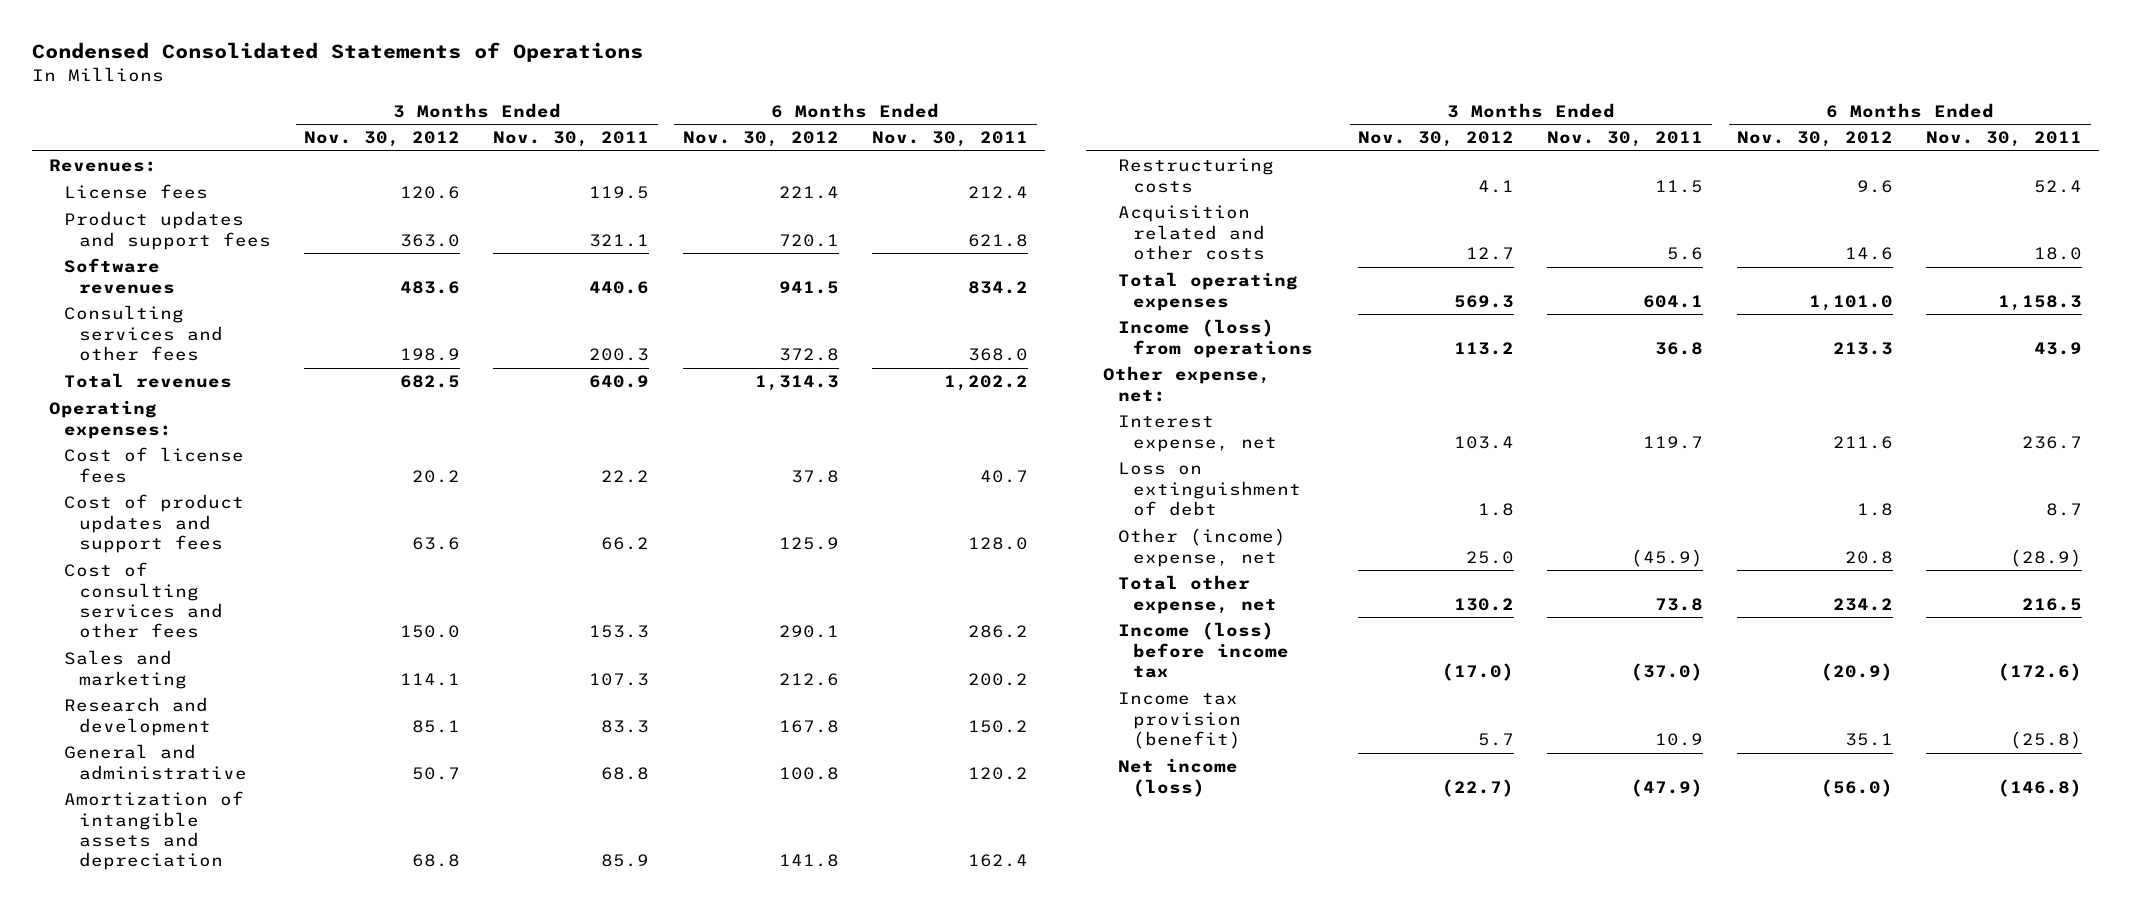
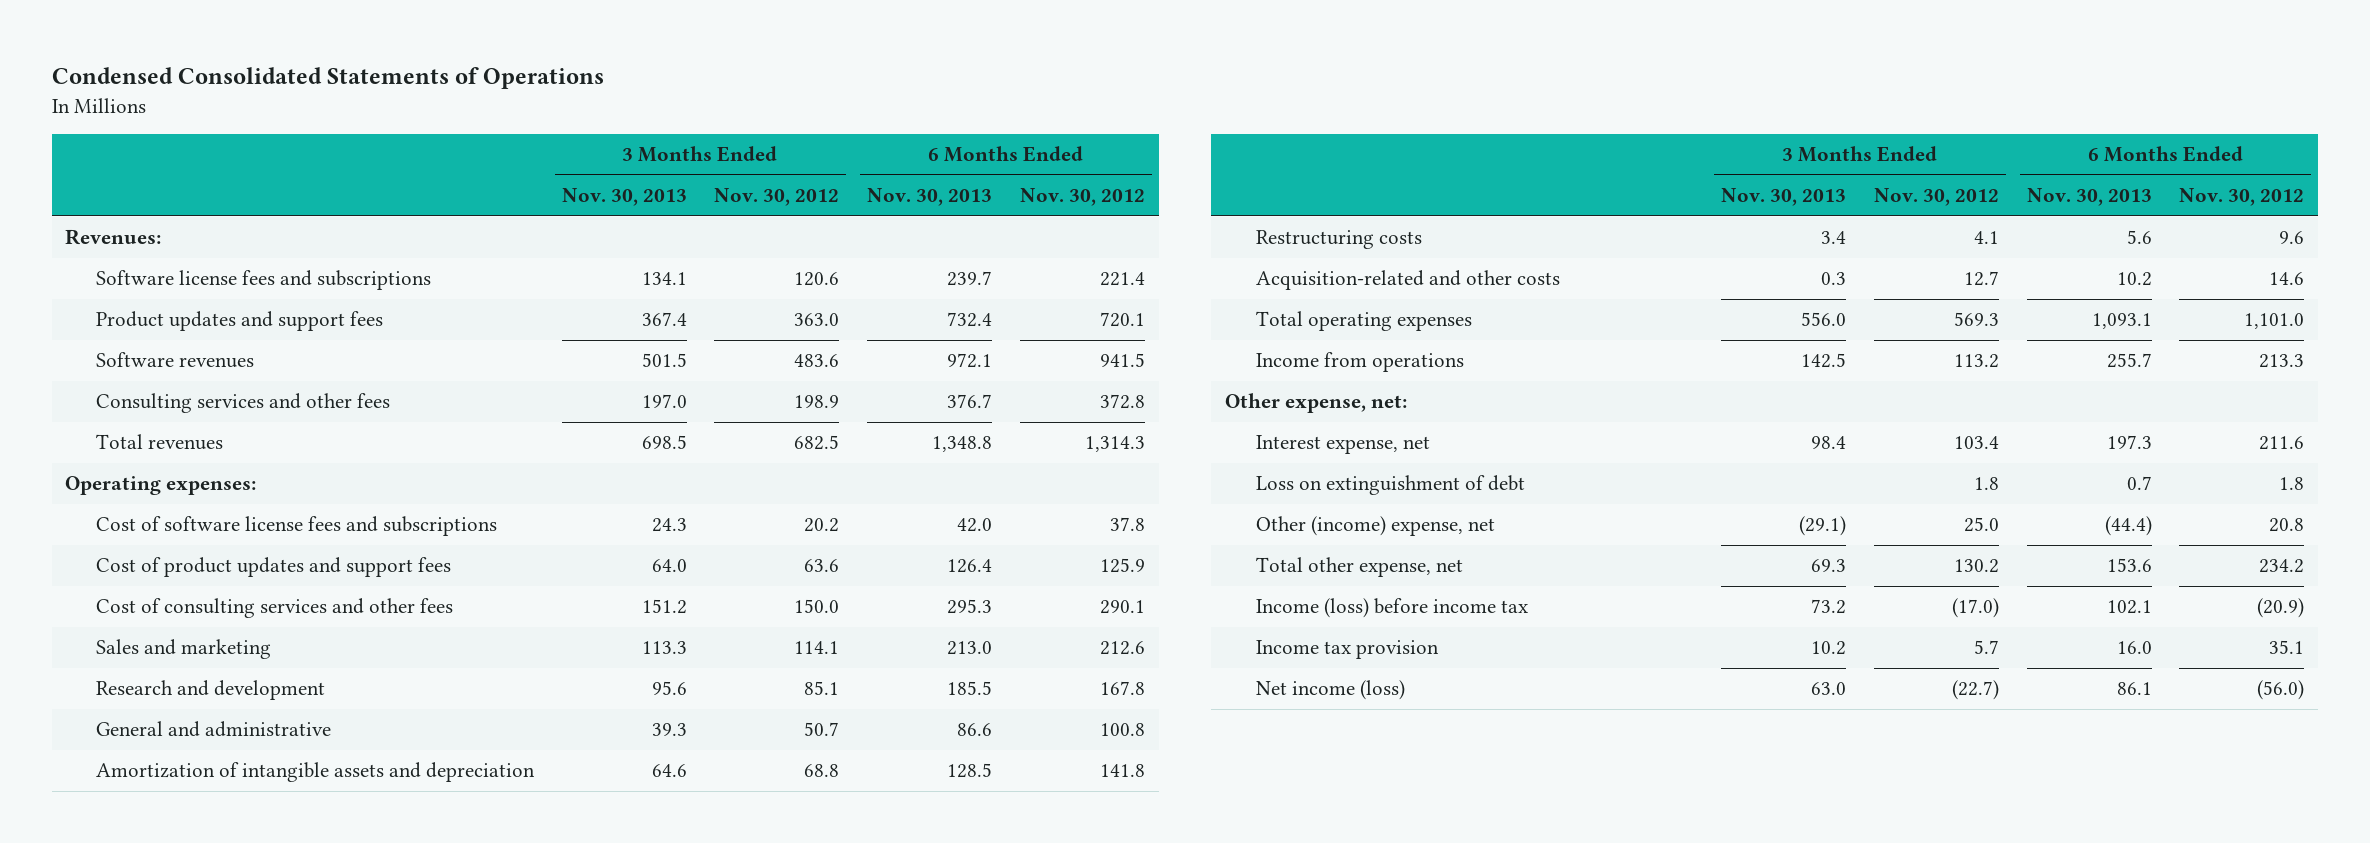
[493,131,650,148] Nov. 30, 2011 -> none
[872,131,1029,148] Nov. 30, 2011 -> none
none -> [561,188,687,207] Nov. 30, 2013
none -> [866,188,992,207] Nov. 30, 2013
[63,184,208,200] License fees -> [95,270,431,291] Software license fees and subscriptions
[63,447,244,483] Cost of license fees -> [95,516,497,537] Cost of software license fees and subscriptions
[1117,205,1265,260] Acquisition related and other costs -> [1255,270,1560,291] Acquisition-related and other costs
[1117,319,1313,358] Income (loss) from operations -> [1255,352,1464,373] Income from operations
[1117,692,1241,749] Income tax provision (benefit) -> [1255,640,1439,660] Income tax provision

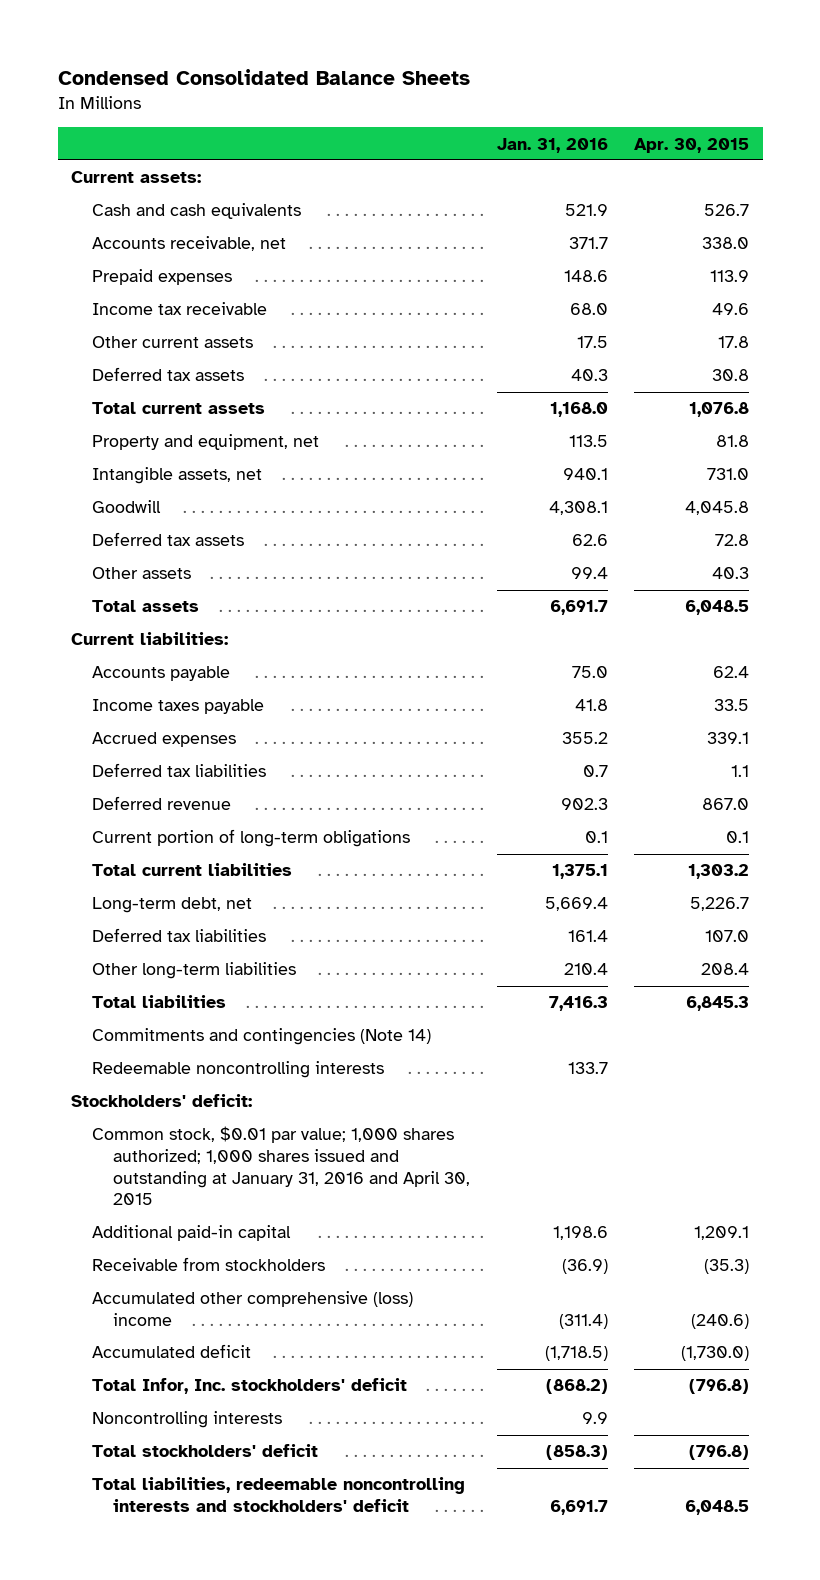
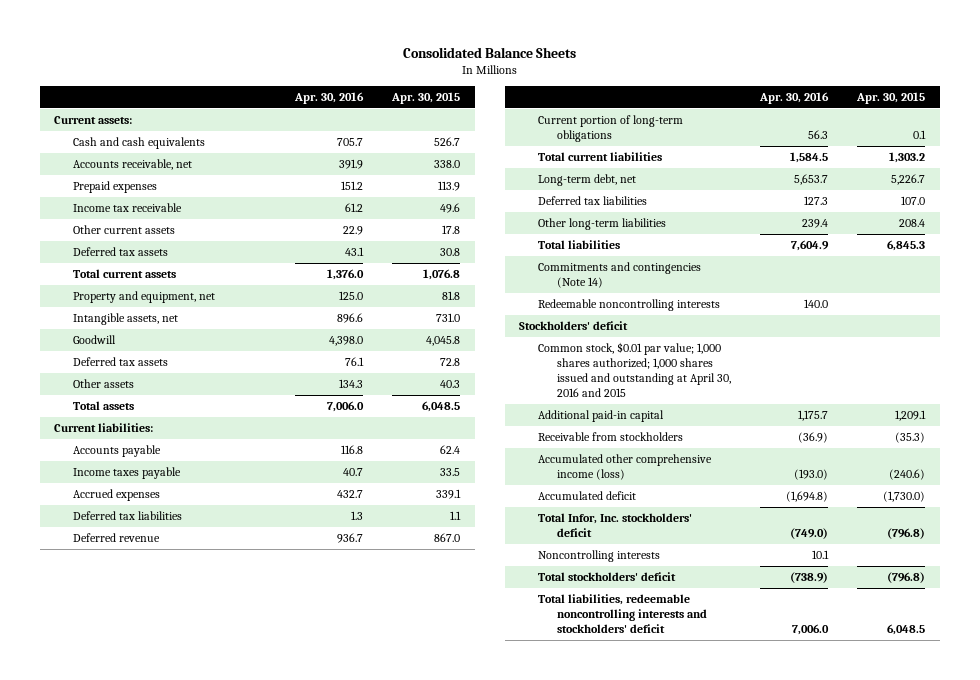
[57,69,470,86] Condensed Consolidated Balance Sheets -> [402,46,576,58] Consolidated Balance Sheets
[496,137,608,153] Jan. 31, 2016 -> none
none -> [294,91,365,104] Apr. 30, 2016
[71,1094,253,1108] Stockholders' deficit: -> [519,320,629,330] Stockholders' deficit
[92,1126,471,1206] Common stock, $0.01 par value; 1,000 shares authorized; 1,000 shares issued and outstanding at January 31, 2016 and April 30, 2015 -> [537,341,731,397] Common stock, $0.01 par value; 1,000 shares authorized; 1,000 shares issued and outstanding at April 30, 2016 and 2015
[92,1291,414,1327] Accumulated other comprehensive (loss) income -> [537,453,712,480] Accumulated other comprehensive income (loss)

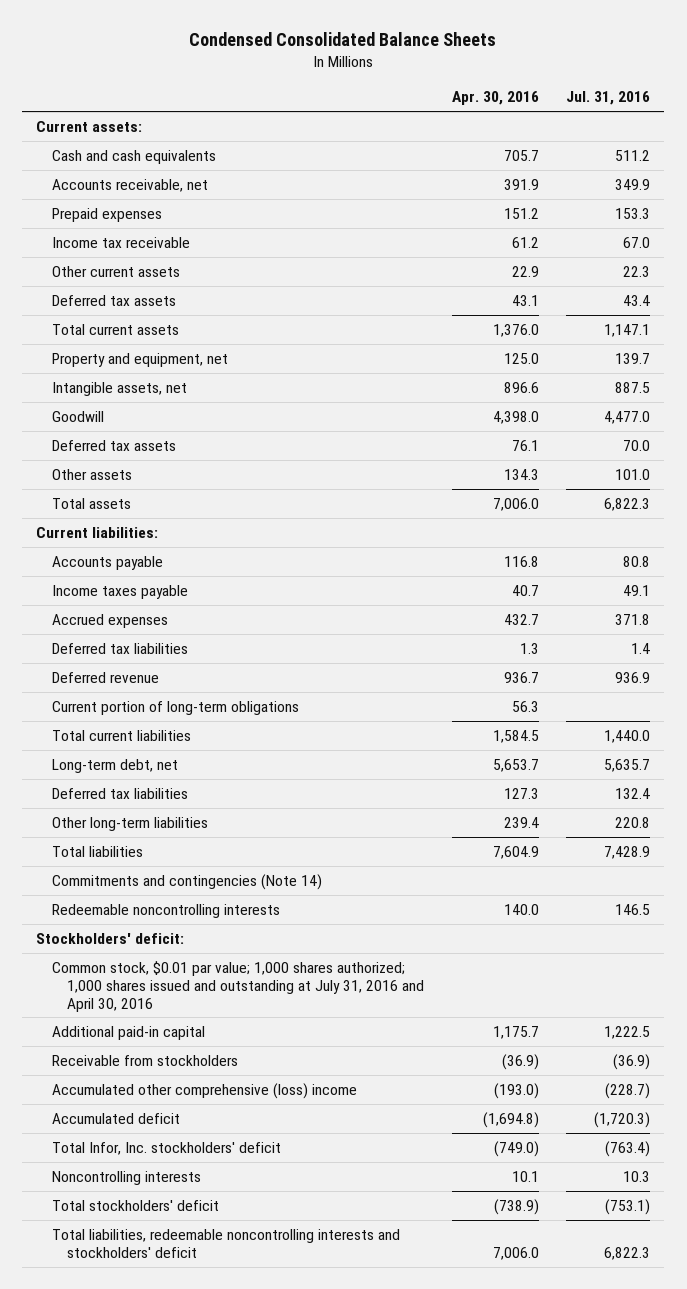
[402,46,576,58] Consolidated Balance Sheets -> [189,32,497,47] Condensed Consolidated Balance Sheets
[391,91,461,104] Apr. 30, 2015 -> none
none -> [566,91,651,106] Jul. 31, 2016
[519,320,629,330] Stockholders' deficit -> [36,932,185,944] Stockholders' deficit:
[537,341,731,397] Common stock, $0.01 par value; 1,000 shares authorized; 1,000 shares issued and outstanding at April 30, 2016 and 2015 -> [51,960,425,1012] Common stock, $0.01 par value; 1,000 shares authorized; 1,000 shares issued and outstanding at July 31, 2016 and April 30, 2016
[537,453,712,480] Accumulated other comprehensive income (loss) -> [51,1082,357,1099] Accumulated other comprehensive (loss) income

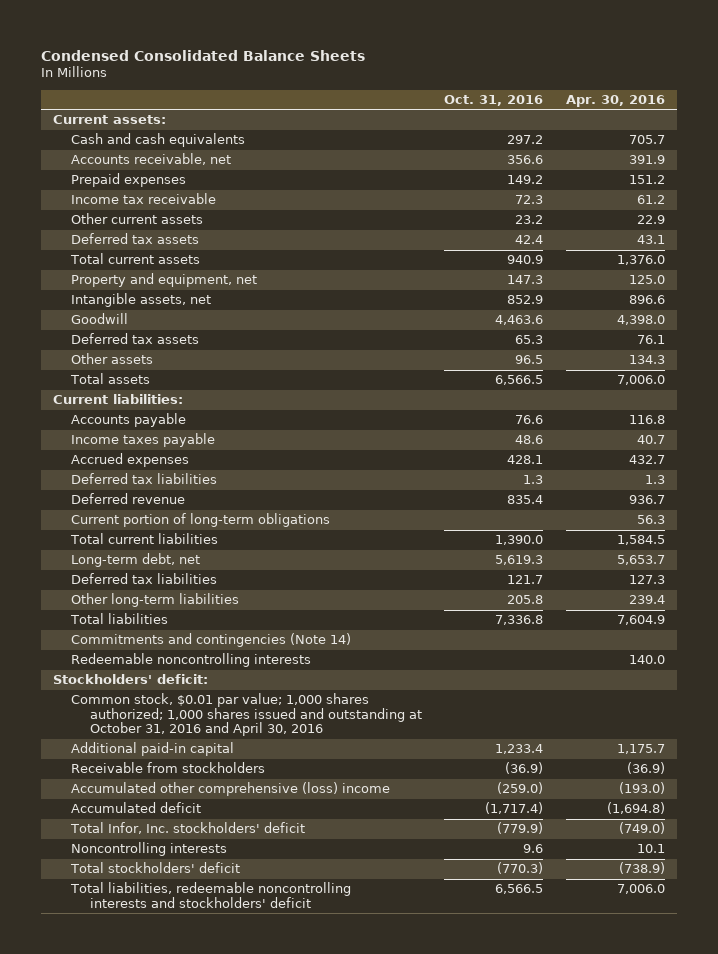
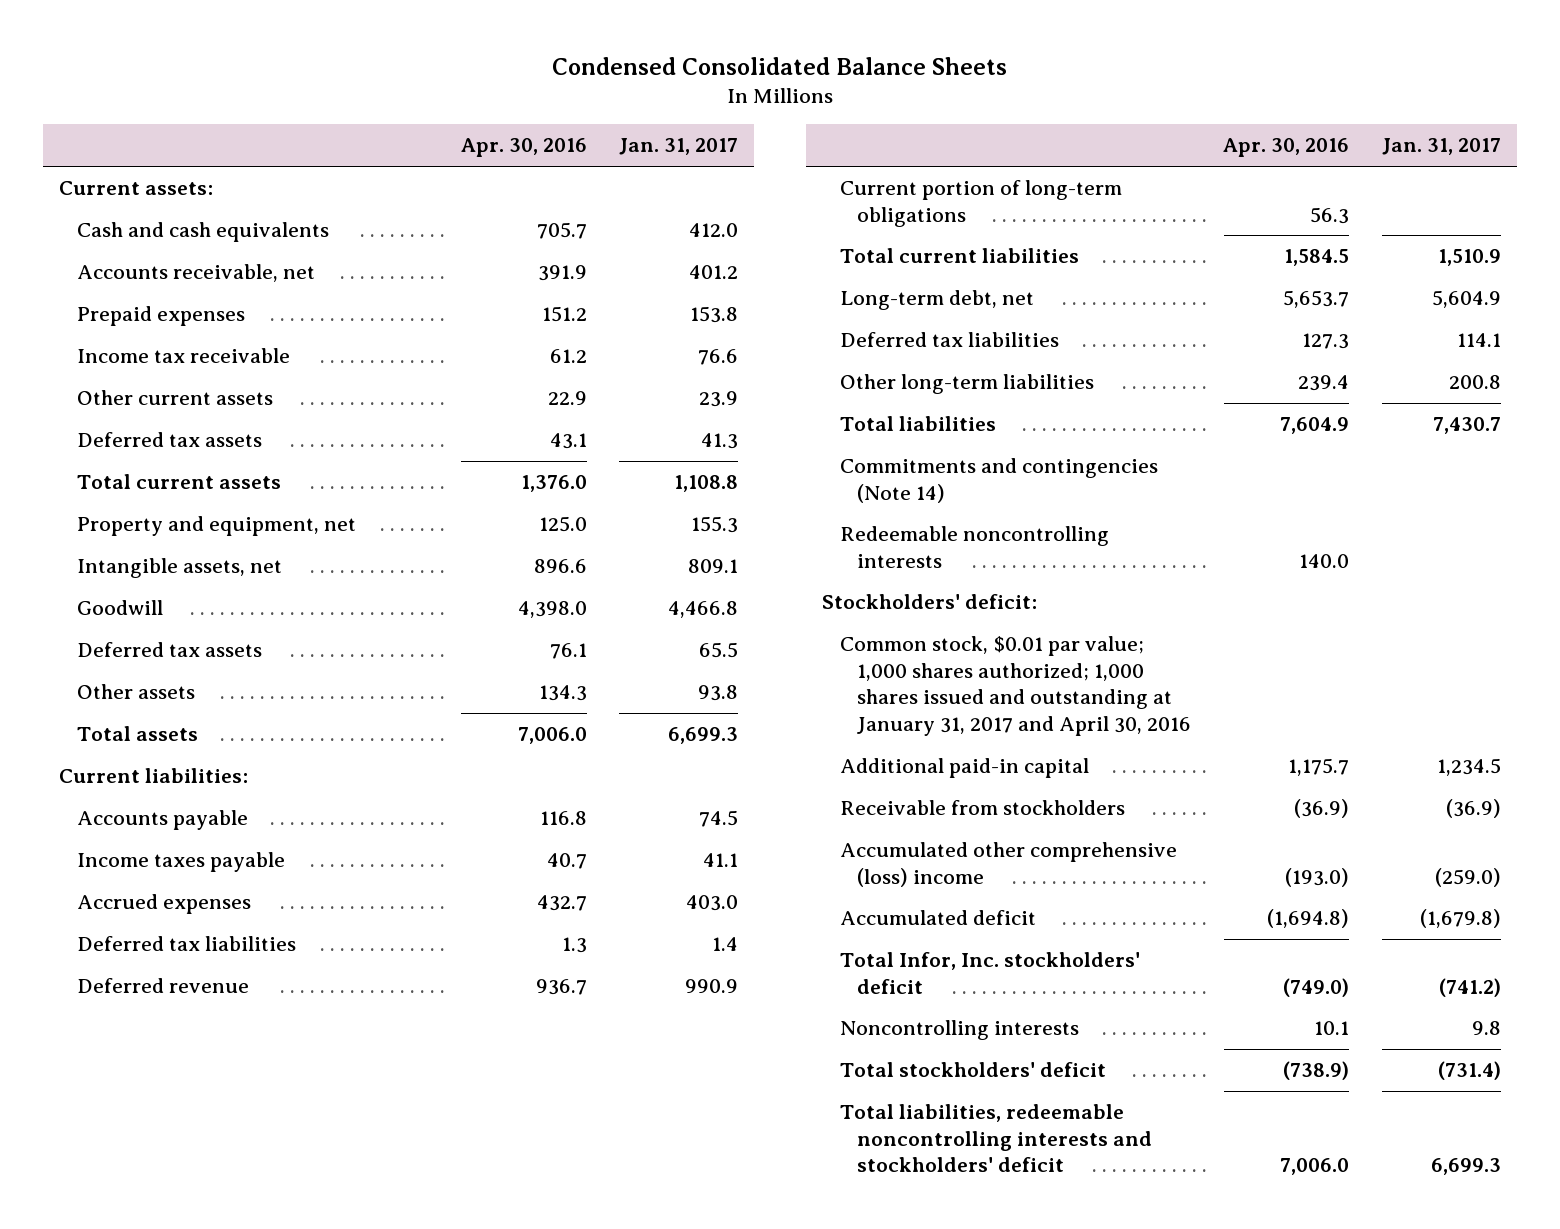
[444,95,544,107] Oct. 31, 2016 -> none
none -> [618,138,738,156] Jan. 31, 2017
[71,693,422,737] Common stock, $0.01 par value; 1,000 shares authorized; 1,000 shares issued and outstanding at October 31, 2016 and April 30, 2016 -> [839,636,1192,736] Common stock, $0.01 par value; 1,000 shares authorized; 1,000 shares issued and outstanding at January 31, 2017 and April 30, 2016

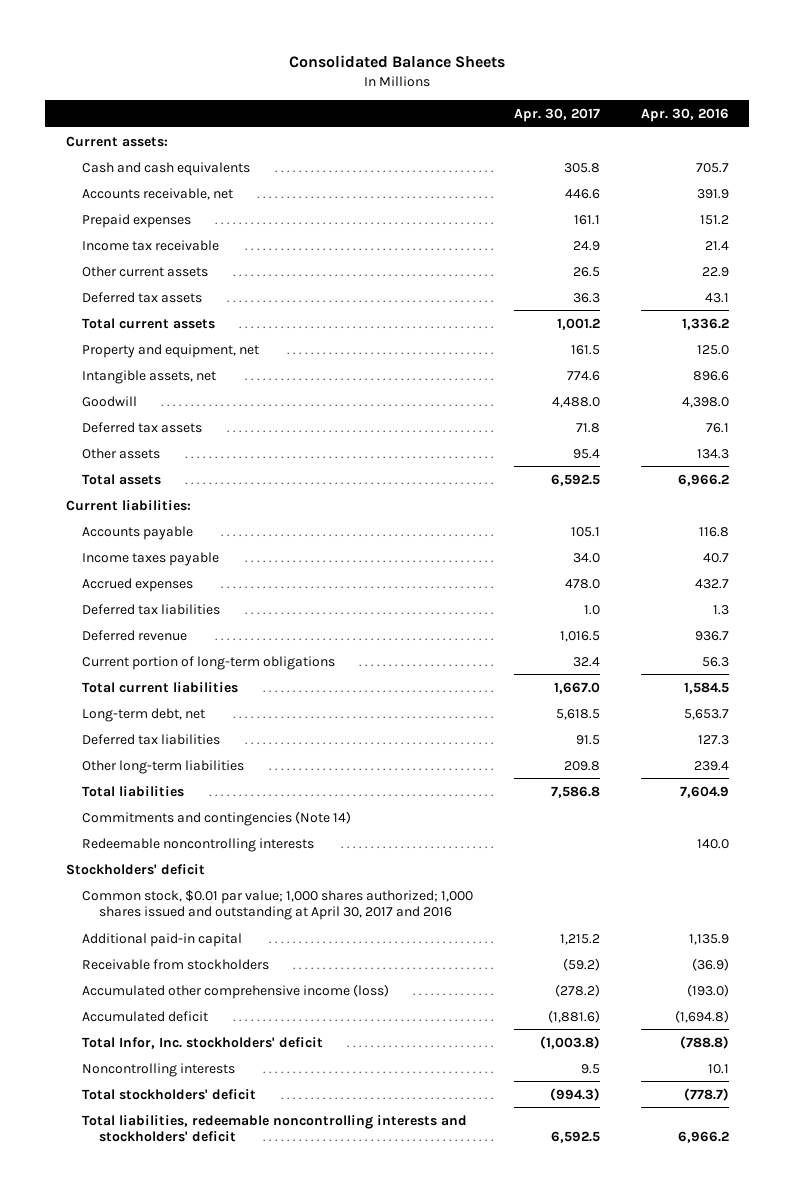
[551,57,1007,76] Condensed Consolidated Balance Sheets -> [289,55,506,69] Consolidated Balance Sheets
[618,138,738,156] Jan. 31, 2017 -> none
none -> [513,108,600,123] Apr. 30, 2017
[549,349,587,364] 61.2 -> [704,240,729,251] 21.4
[520,475,587,493] 1,376.0 -> [681,317,729,330] 1,336.2
[517,727,587,745] 7,006.0 -> [677,473,729,486] 6,966.2
[821,594,1037,610] Stockholders' deficit: -> [65,863,205,875] Stockholders' deficit
[839,636,1192,736] Common stock, $0.01 par value; 1,000 shares authorized; 1,000 shares issued and outstanding at January 31, 2017 and April 30, 2016 -> [82,889,474,921] Common stock, $0.01 par value; 1,000 shares authorized; 1,000 shares issued and outstanding at April 30, 2017 and 2016
[1288,758,1350,777] 1,175.7 -> [688,933,729,945] 1,135.9
[839,842,1177,887] Accumulated other comprehensive (loss) income -> [82,983,390,999] Accumulated other comprehensive income (loss)
[1283,977,1350,997] (749.0) -> [679,1035,729,1049] (788.8)
[1283,1061,1350,1081] (738.9) -> [683,1087,729,1101] (778.7)
[1280,1158,1350,1176] 7,006.0 -> [677,1131,729,1144] 6,966.2

